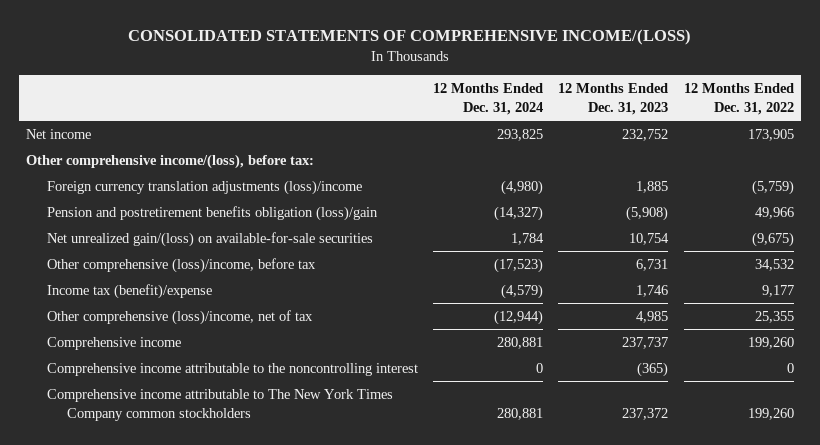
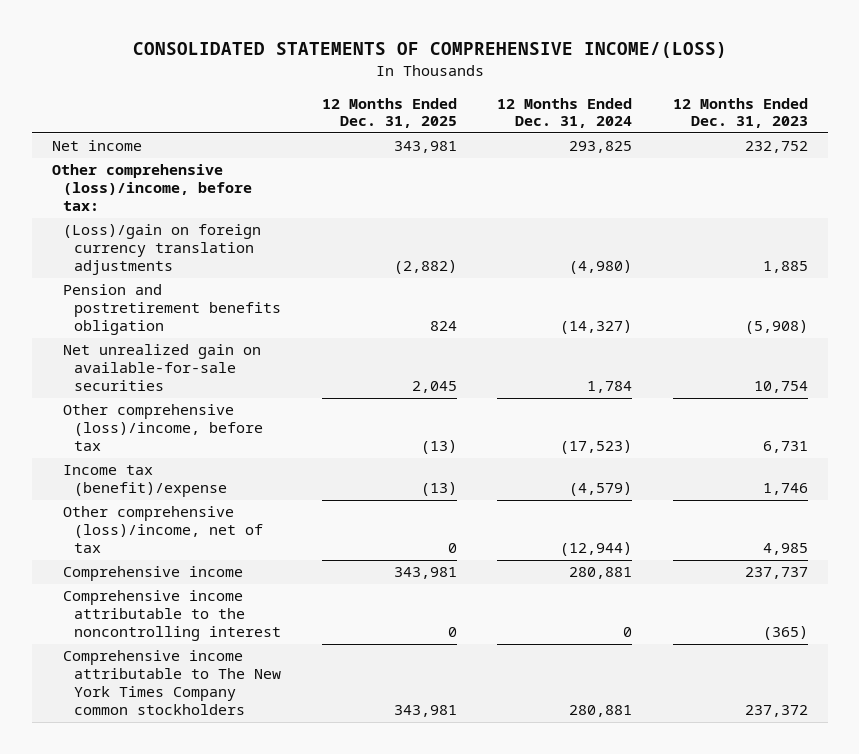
[683,83,794,116] 12 Months Ended Dec. 31, 2022 -> none
none -> [321,97,457,129] 12 Months Ended Dec. 31, 2025
[26,153,315,169] Other comprehensive income/(loss), before tax: -> [51,164,253,212] Other comprehensive (loss)/income, before tax:
[46,179,362,195] Foreign currency translation adjustments (loss)/income -> [63,224,262,276] (Loss)/gain on foreign currency translation adjustments
[46,205,378,221] Pension and postretirement benefits obligation (loss)/gain -> [63,284,282,336] Pension and postretirement benefits obligation
[46,231,373,247] Net unrealized gain/(loss) on available-for-sale securities -> [63,344,262,392] Net unrealized gain on available-for-sale securities

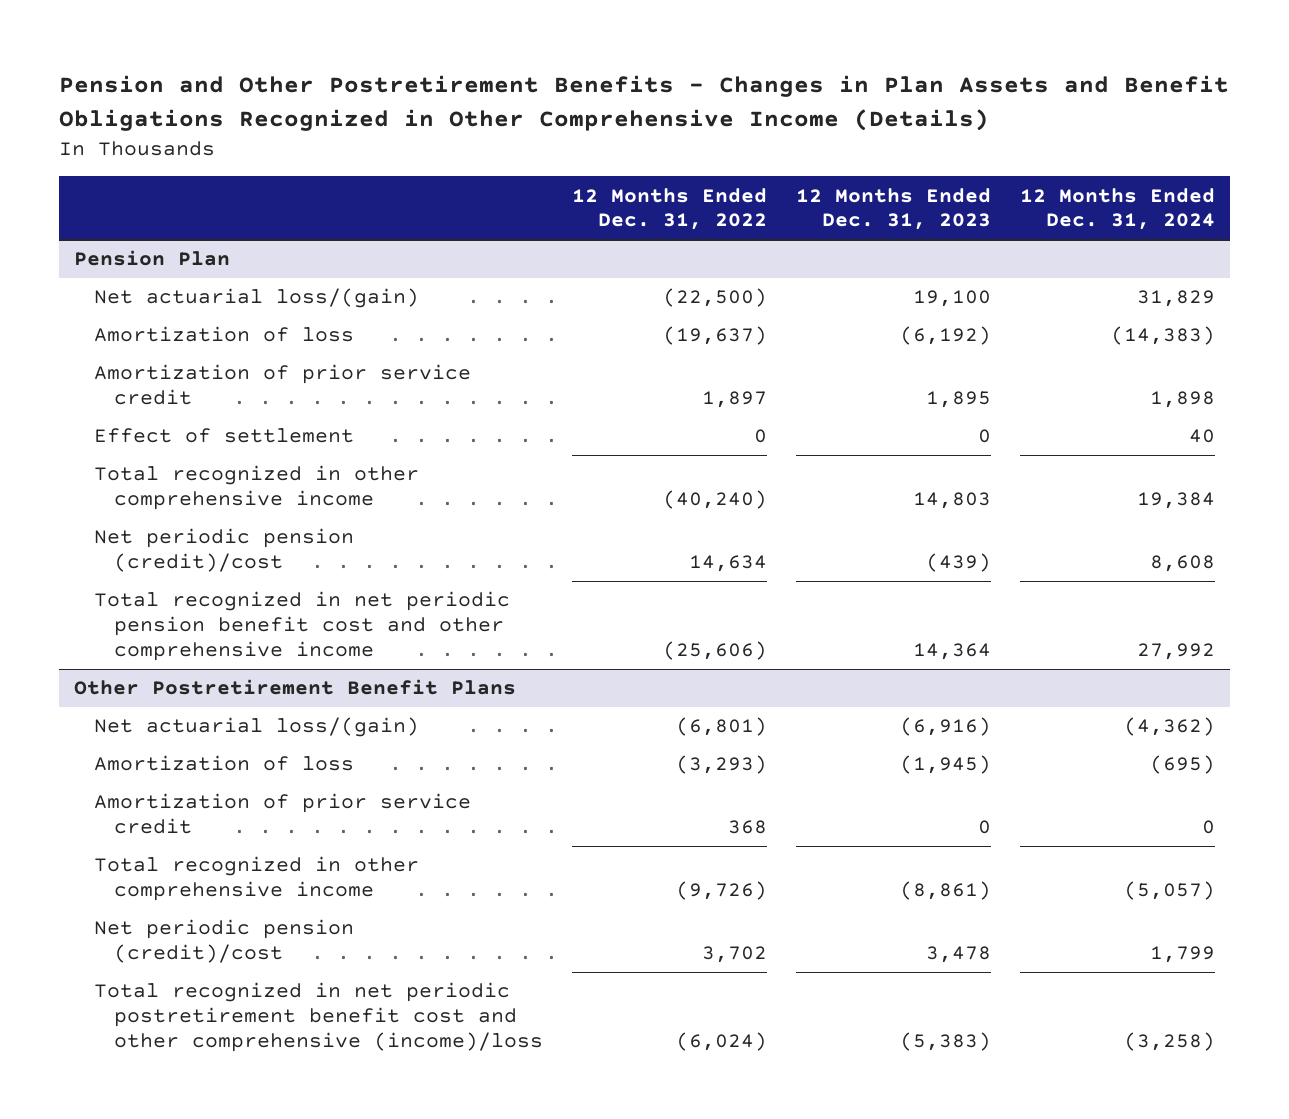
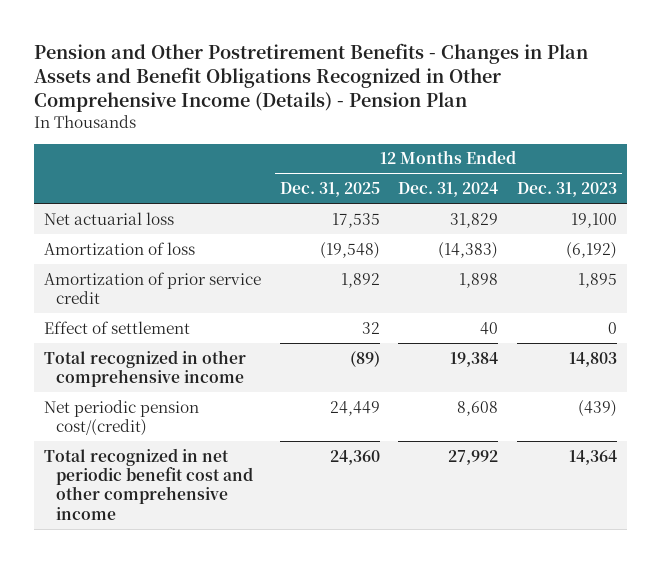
[59,75,1230,131] Pension and Other Postretirement Benefits - Changes in Plan Assets and Benefit Obligations Recognized in Other Comprehensive Income (Details) -> [34,42,589,113] Pension and Other Postretirement Benefits - Changes in Plan Assets and Benefit Obligations Recognized in Other Comprehensive Income (Details) - Pension Plan
[572,187,768,231] 12 Months Ended Dec. 31, 2022 -> none
none -> [279,182,380,198] Dec. 31, 2025
[73,250,230,267] Pension Plan -> none
[93,288,419,309] Net actuarial loss/(gain) -> [43,211,174,225] Net actuarial loss
[73,679,516,696] Other Postretirement Benefit Plans -> none
[93,717,419,738] Net actuarial loss/(gain) -> none
[93,755,354,772] Amortization of loss -> none
[93,793,471,835] Amortization of prior service credit -> none
[93,856,419,902] Total recognized in other comprehensive income -> none
[93,919,354,964] Net periodic pension (credit)/cost -> none
[93,982,543,1052] Total recognized in net periodic postretirement benefit cost and other comprehensive (income)/loss -> none
[93,528,354,573] Net periodic pension (credit)/cost -> [43,399,199,436] Net periodic pension cost/(credit)
[93,591,510,661] Total recognized in net periodic pension benefit cost and other comprehensive income -> [43,447,254,520] Total recognized in net periodic benefit cost and other comprehensive income

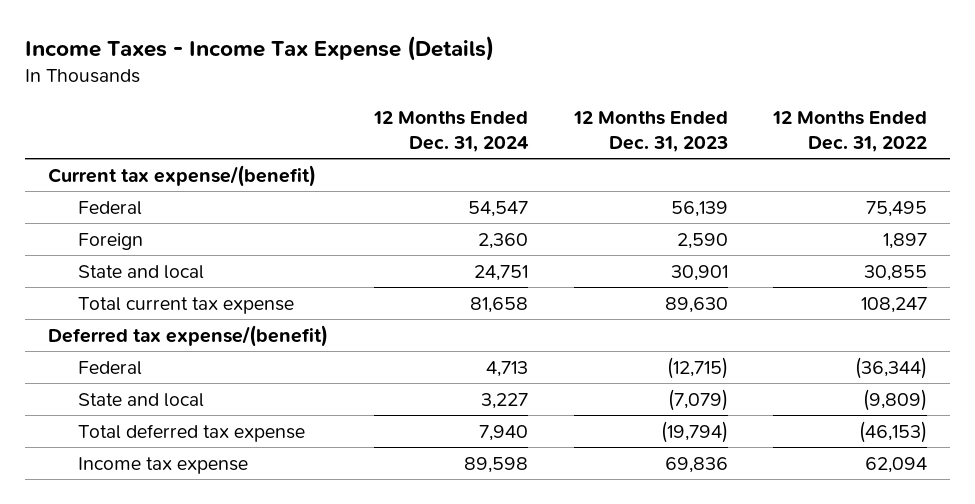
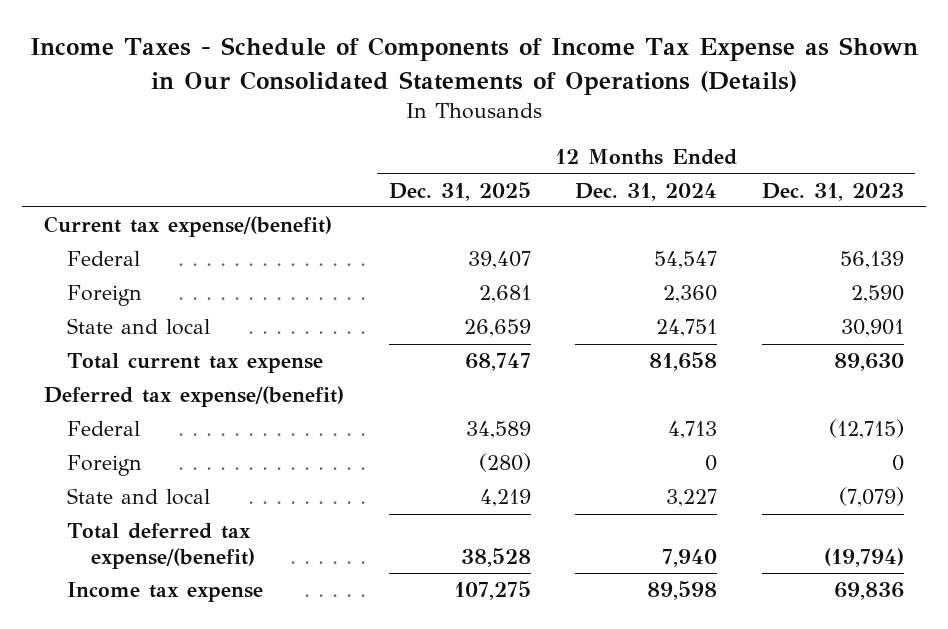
[25,35,495,61] Income Taxes - Income Tax Expense (Details) -> [29,37,918,95] Income Taxes - Schedule of Components of Income Tax Expense as Shown in Our Consolidated Statements of Operations (Details)
[772,111,928,152] 12 Months Ended Dec. 31, 2022 -> none
none -> [388,181,531,201] Dec. 31, 2025
none -> [67,455,143,477] Foreign
[78,423,306,442] Total deferred tax expense -> [67,523,255,569] Total deferred tax expense/(benefit)

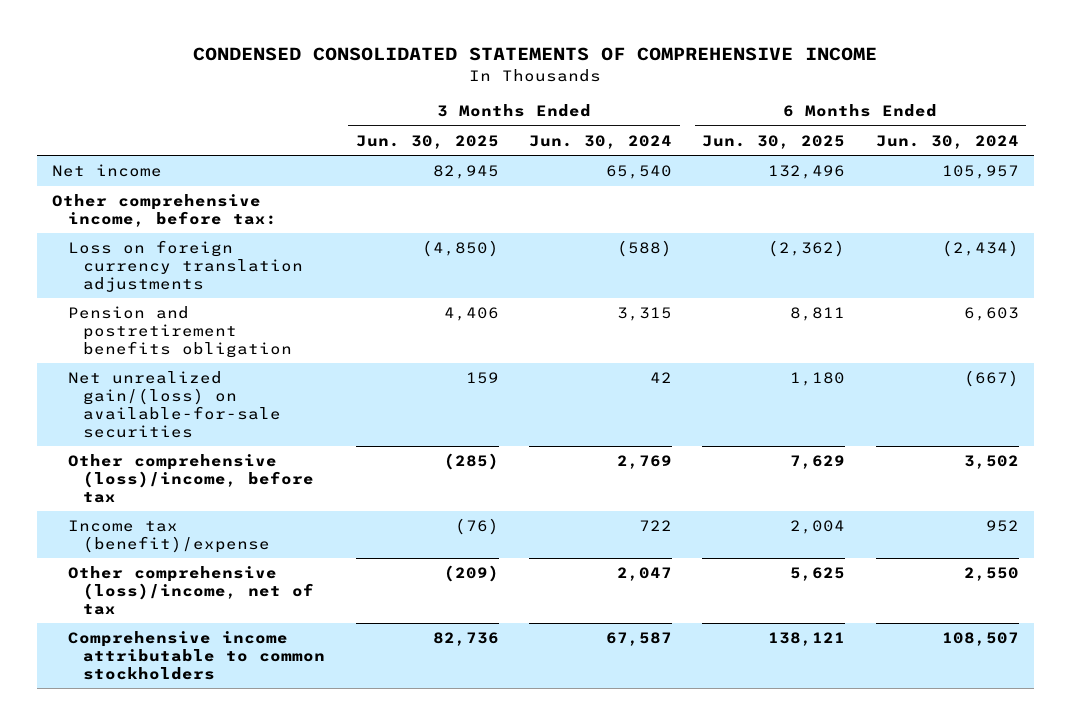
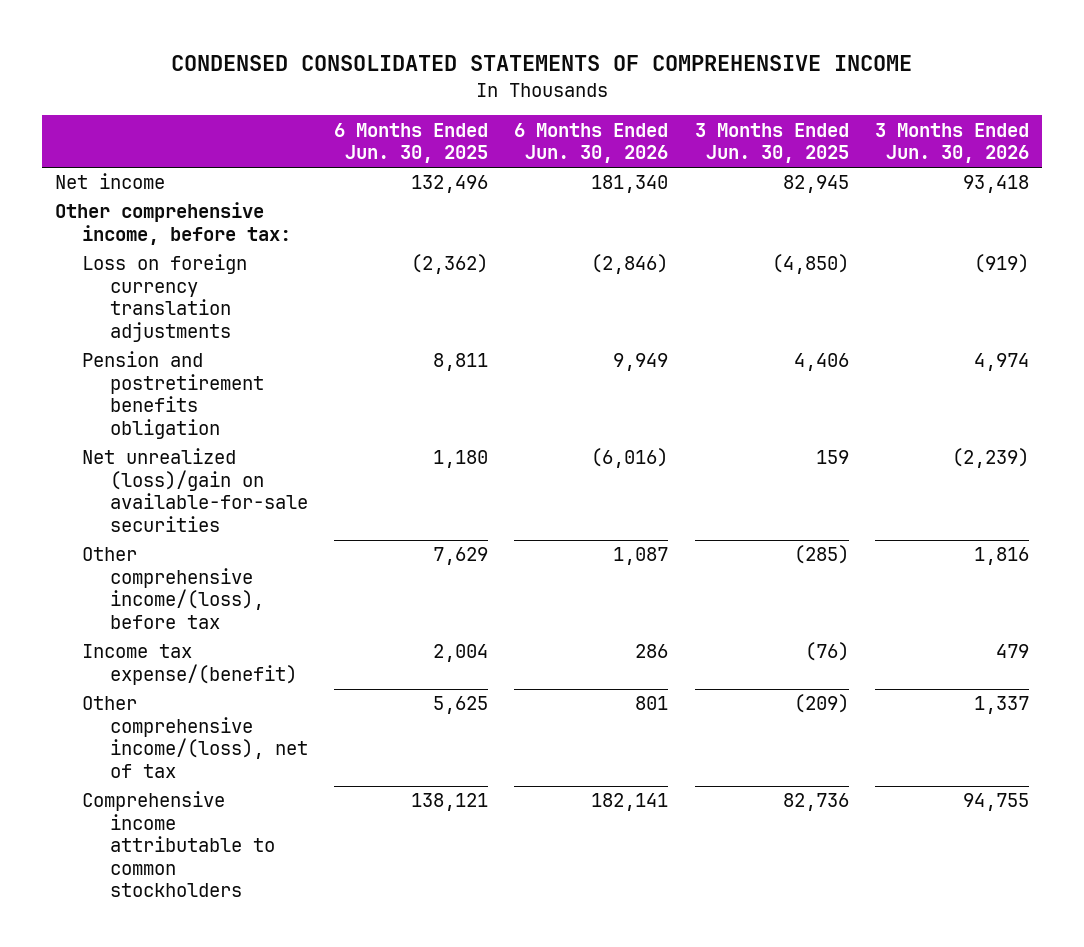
[528,134,672,149] Jun. 30, 2024 -> none
[875,134,1019,149] Jun. 30, 2024 -> none
none -> [514,122,669,164] 6 Months Ended Jun. 30, 2026
none -> [874,122,1029,164] 3 Months Ended Jun. 30, 2026
[67,371,282,438] Net unrealized gain/(loss) on available-for-sale securities -> [82,448,308,532] Net unrealized (loss)/gain on available-for-sale securities
[67,454,315,503] Other comprehensive (loss)/income, before tax -> [82,547,264,629] Other comprehensive income/(loss), before tax
[67,520,271,553] Income tax (benefit)/expense -> [82,644,297,685] Income tax expense/(benefit)
[67,566,315,615] Other comprehensive (loss)/income, net of tax -> [82,696,308,778] Other comprehensive income/(loss), net of tax

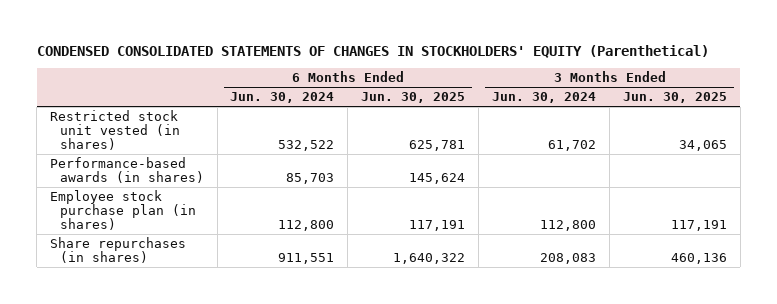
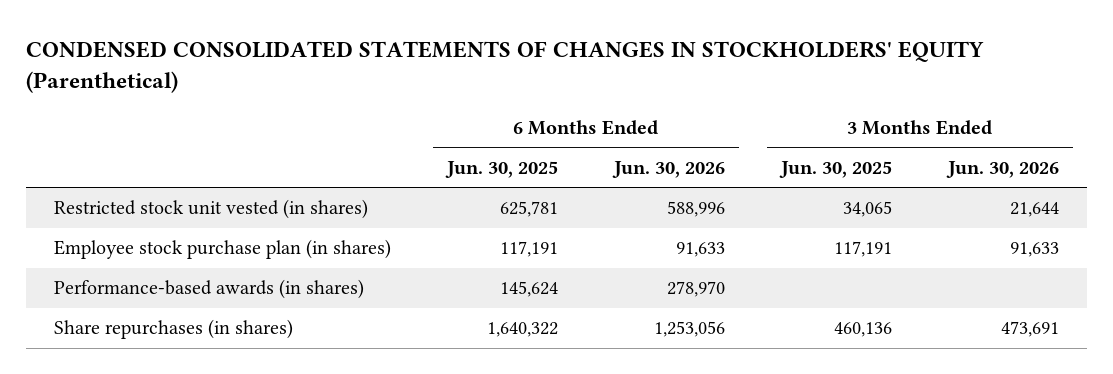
[230,92,335,104] Jun. 30, 2024 -> none
[492,92,597,104] Jun. 30, 2024 -> none
none -> [612,160,726,178] Jun. 30, 2026
none -> [946,160,1060,178] Jun. 30, 2026
[50,156,204,184] Performance-based awards (in shares) -> [54,279,365,300] Performance-based awards (in shares)

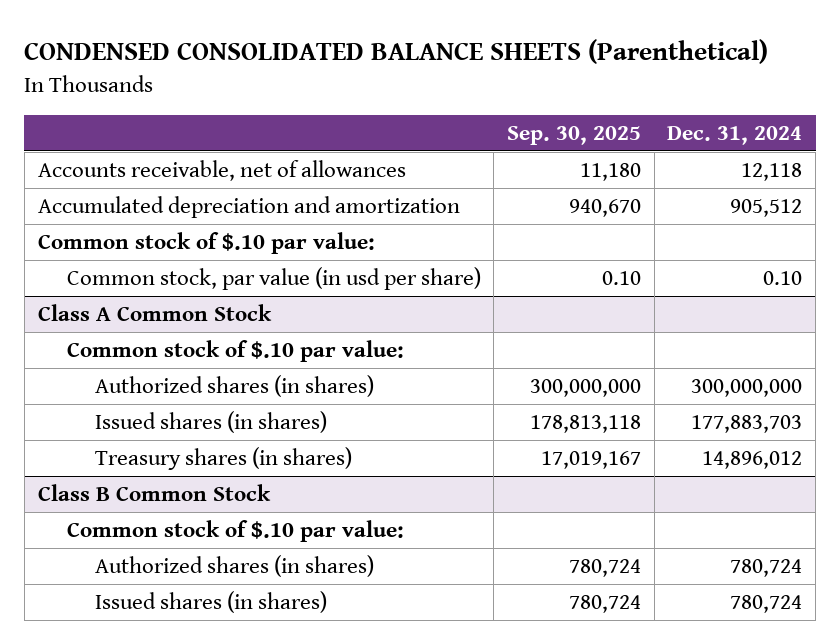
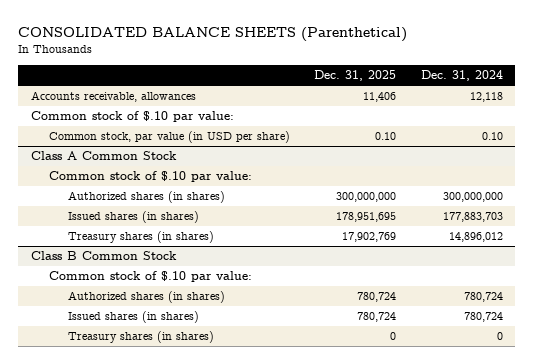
[24,39,769,65] CONDENSED CONSOLIDATED BALANCE SHEETS (Parenthetical) -> [18,27,408,43] CONSOLIDATED BALANCE SHEETS (Parenthetical)
[506,125,641,145] Sep. 30, 2025 -> none
none -> [314,70,397,82] Dec. 31, 2025
[37,195,460,218] Accumulated depreciation and amortization -> none
[37,159,406,181] Accounts receivable, net of allowances -> [30,91,196,103] Accounts receivable, allowances
[66,266,481,290] Common stock, par value (in usd per share) -> [49,131,291,144] Common stock, par value (in USD per share)
none -> [67,331,214,344] Treasury shares (in shares)

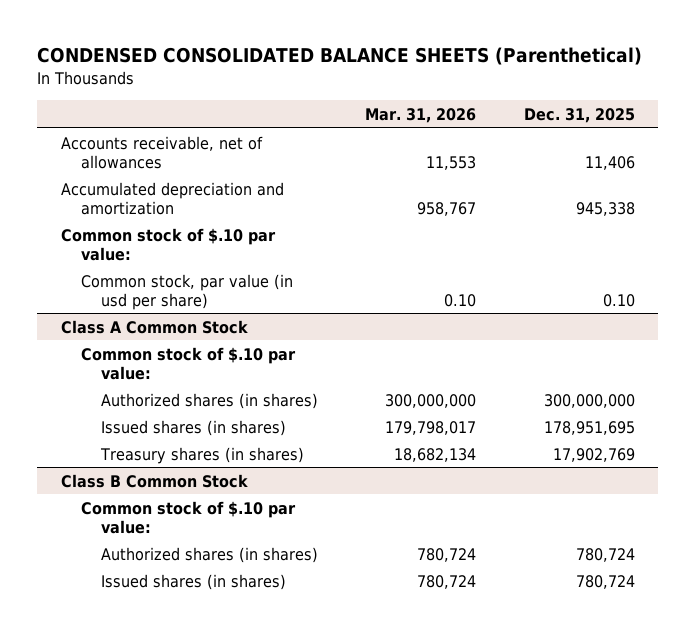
[18,27,408,43] CONSOLIDATED BALANCE SHEETS (Parenthetical) -> [37,47,643,66] CONDENSED CONSOLIDATED BALANCE SHEETS (Parenthetical)
[420,70,503,82] Dec. 31, 2024 -> none
none -> [365,107,477,123] Mar. 31, 2026
[30,91,196,103] Accounts receivable, allowances -> [61,135,264,169] Accounts receivable, net of allowances
none -> [61,181,285,215] Accumulated depreciation and amortization
[49,131,291,144] Common stock, par value (in USD per share) -> [80,273,293,310] Common stock, par value (in usd per share)
[67,331,214,344] Treasury shares (in shares) -> none

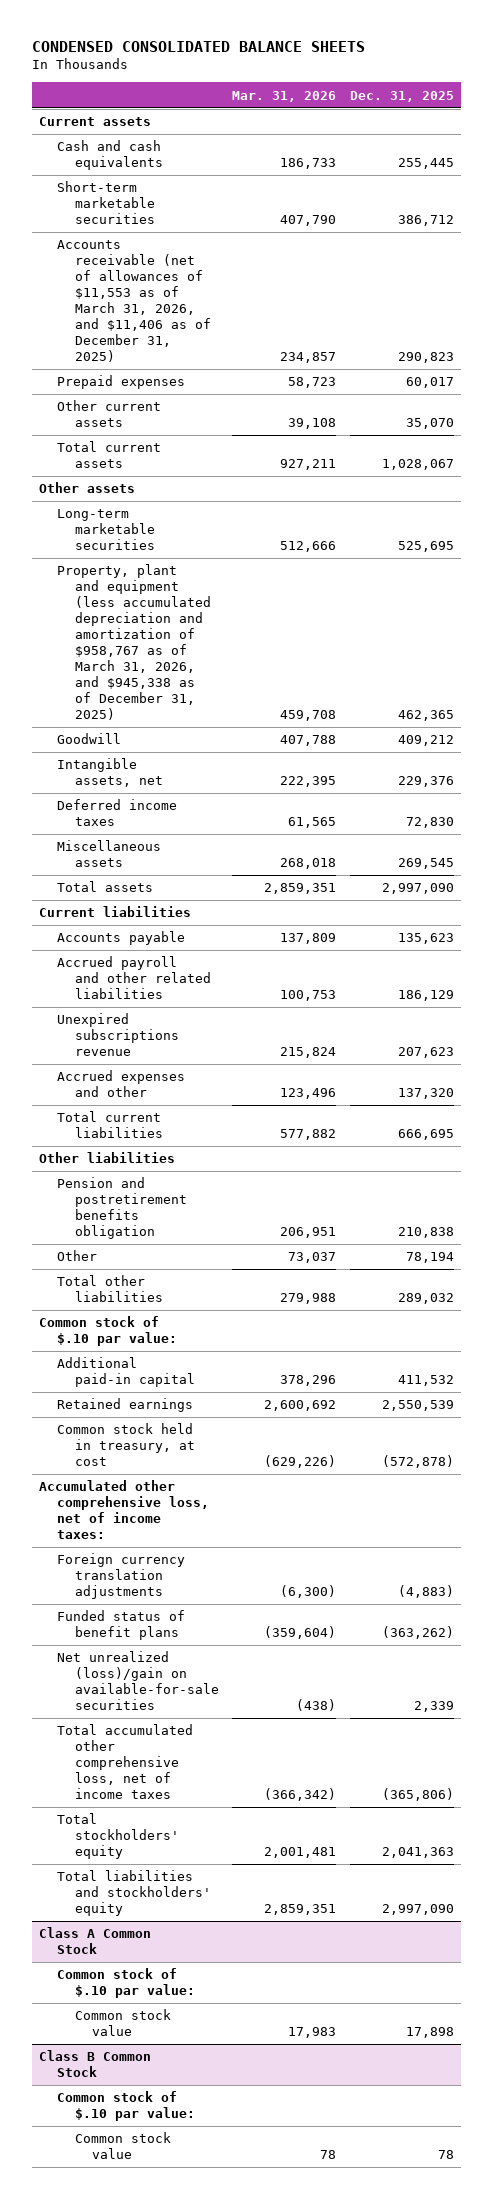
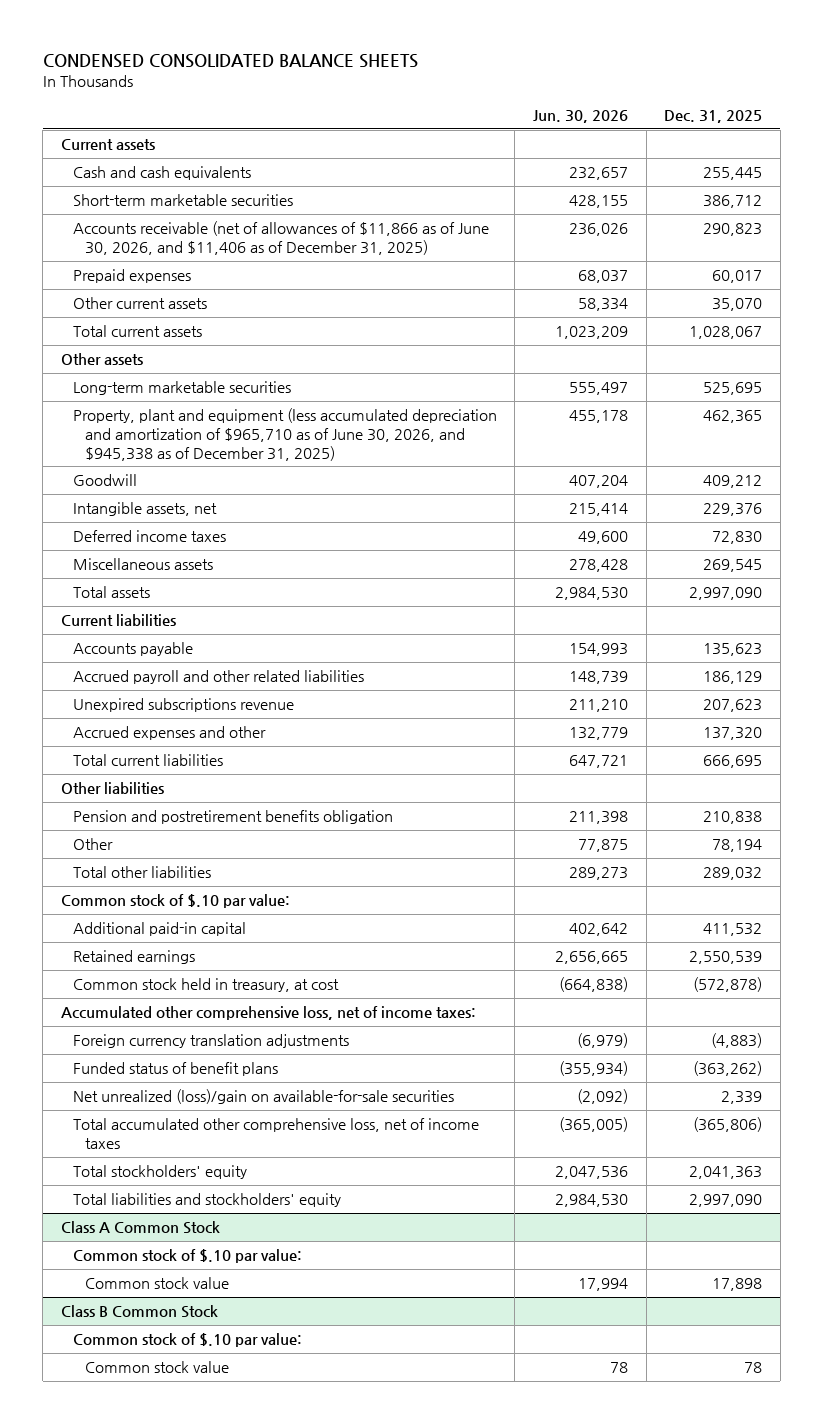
[232,90,337,102] Mar. 31, 2026 -> none
none -> [533,110,629,124] Jun. 30, 2026
[56,240,211,363] Accounts receivable (net of allowances of $11,553 as of March 31, 2026, and $11,406 as of December 31, 2025) -> [72,221,489,255] Accounts receivable (net of allowances of $11,866 as of June 30, 2026, and $11,406 as of December 31, 2025)
[56,564,211,721] Property, plant and equipment (less accumulated depreciation and amortization of $958,767 as of March 31, 2026, and $945,338 as of December 31, 2025) -> [72,408,497,461] Property, plant and equipment (less accumulated depreciation and amortization of $965,710 as of June 30, 2026, and $945,338 as of December 31, 2025)

